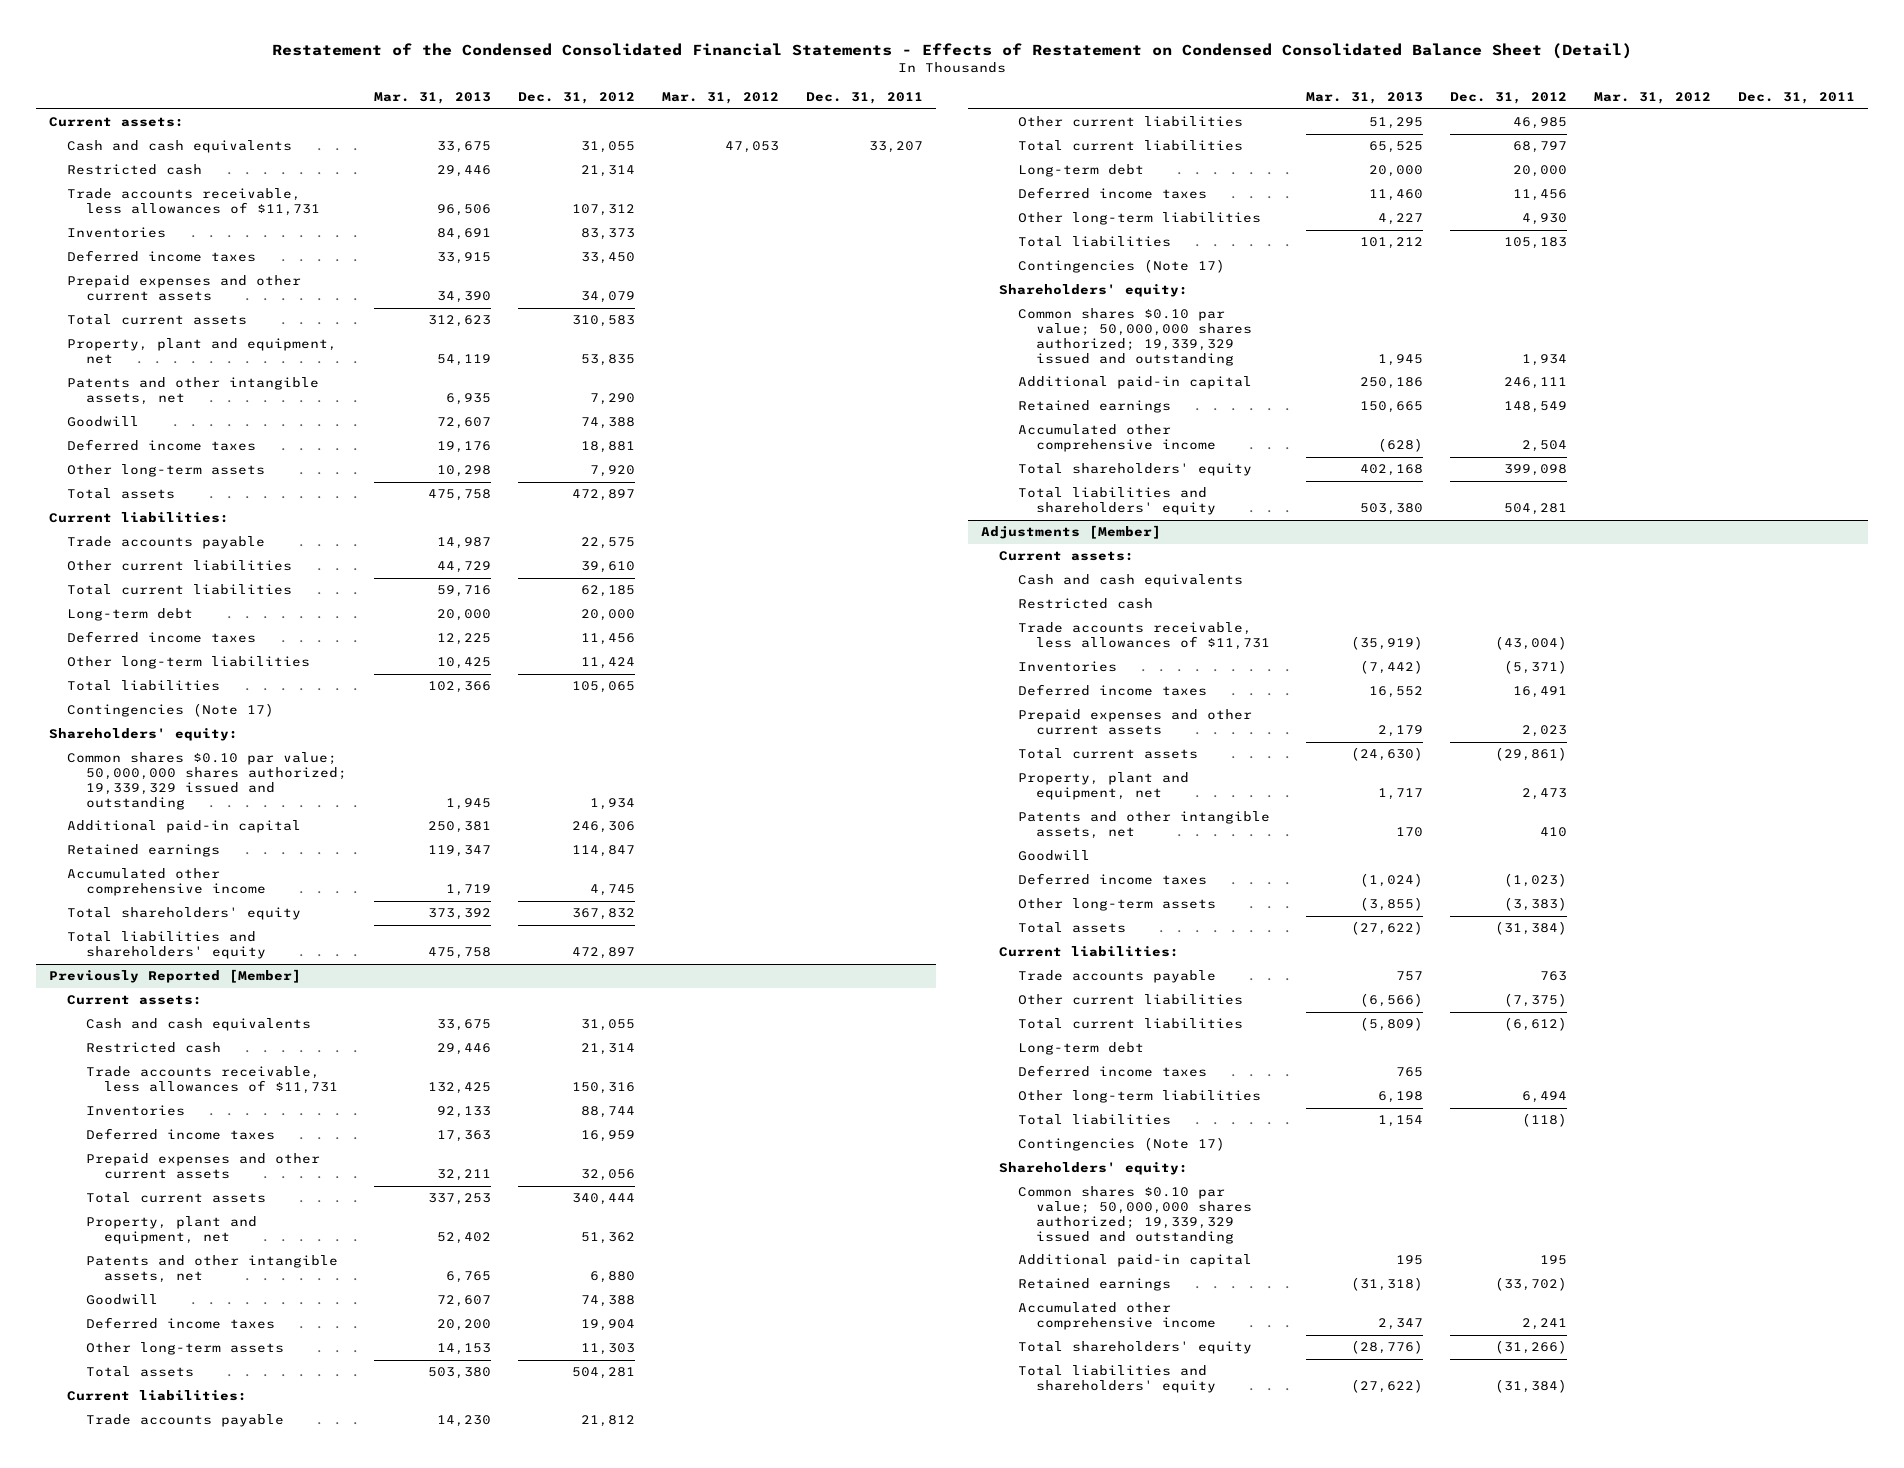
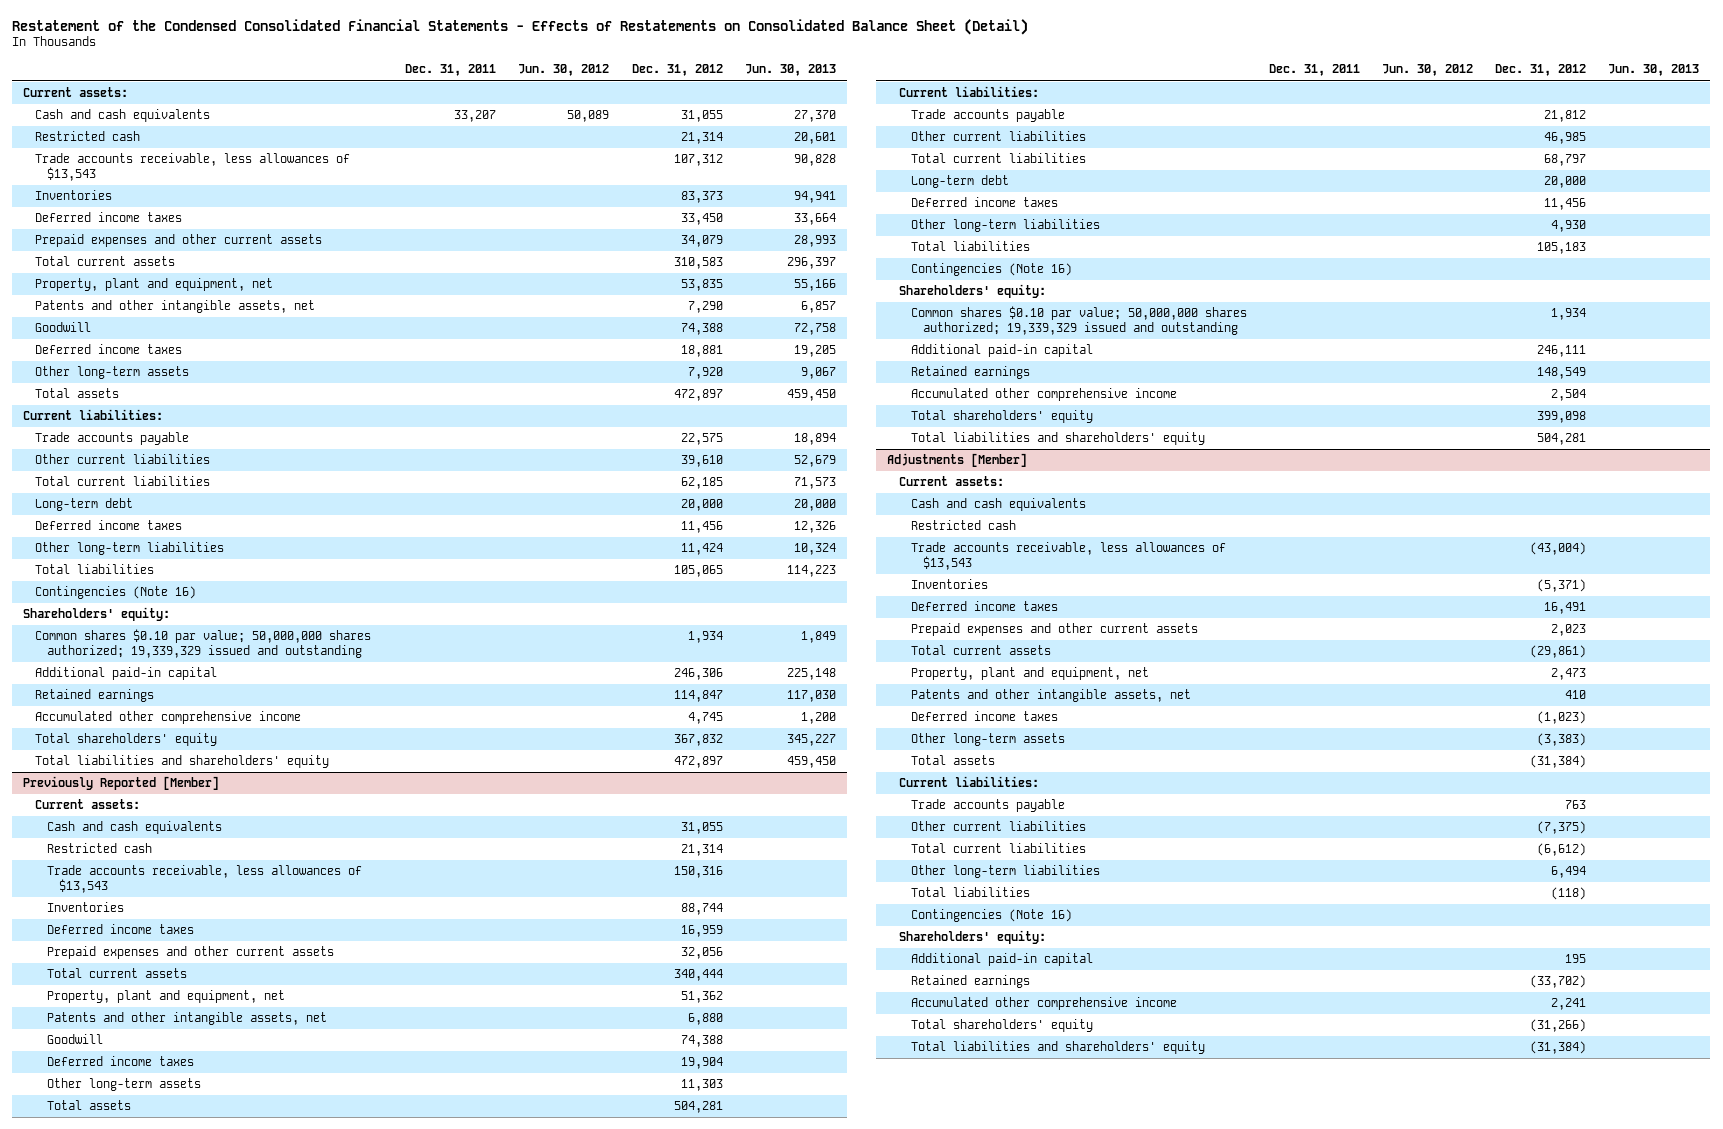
[271,42,1632,59] Restatement of the Condensed Consolidated Financial Statements - Effects of Restatement on Condensed Consolidated Balance Sheet (Detail) -> [12,18,1029,35] Restatement of the Condensed Consolidated Financial Statements - Effects of Restatements on Consolidated Balance Sheet (Detail)
[373,91,491,104] Mar. 31, 2013 -> none
[661,91,779,104] Mar. 31, 2012 -> none
none -> [518,64,610,77] Jun. 30, 2012
none -> [744,64,836,77] Jun. 30, 2013
[67,188,320,217] Trade accounts receivable, less allowances of $11,731 -> [35,153,351,181] Trade accounts receivable, less allowances of $13,543
[67,703,275,718] Contingencies (Note 17) -> [35,586,197,600] Contingencies (Note 16)
[85,1066,339,1095] Trade accounts receivable, less allowances of $11,731 -> [47,865,363,893] Trade accounts receivable, less allowances of $13,543
[1017,259,1225,274] Contingencies (Note 17) -> [910,263,1072,277] Contingencies (Note 16)
[1017,622,1271,651] Trade accounts receivable, less allowances of $11,731 -> [910,542,1226,570] Trade accounts receivable, less allowances of $13,543
[1017,850,1090,862] Goodwill -> none
[1017,1042,1144,1056] Long-term debt -> none
[1017,1065,1207,1078] Deferred income taxes -> none
[1017,1137,1225,1152] Contingencies (Note 17) -> [910,909,1072,923] Contingencies (Note 16)
[1017,1186,1253,1244] Common shares $0.10 par value; 50,000,000 shares authorized; 19,339,329 issued and outstanding -> none

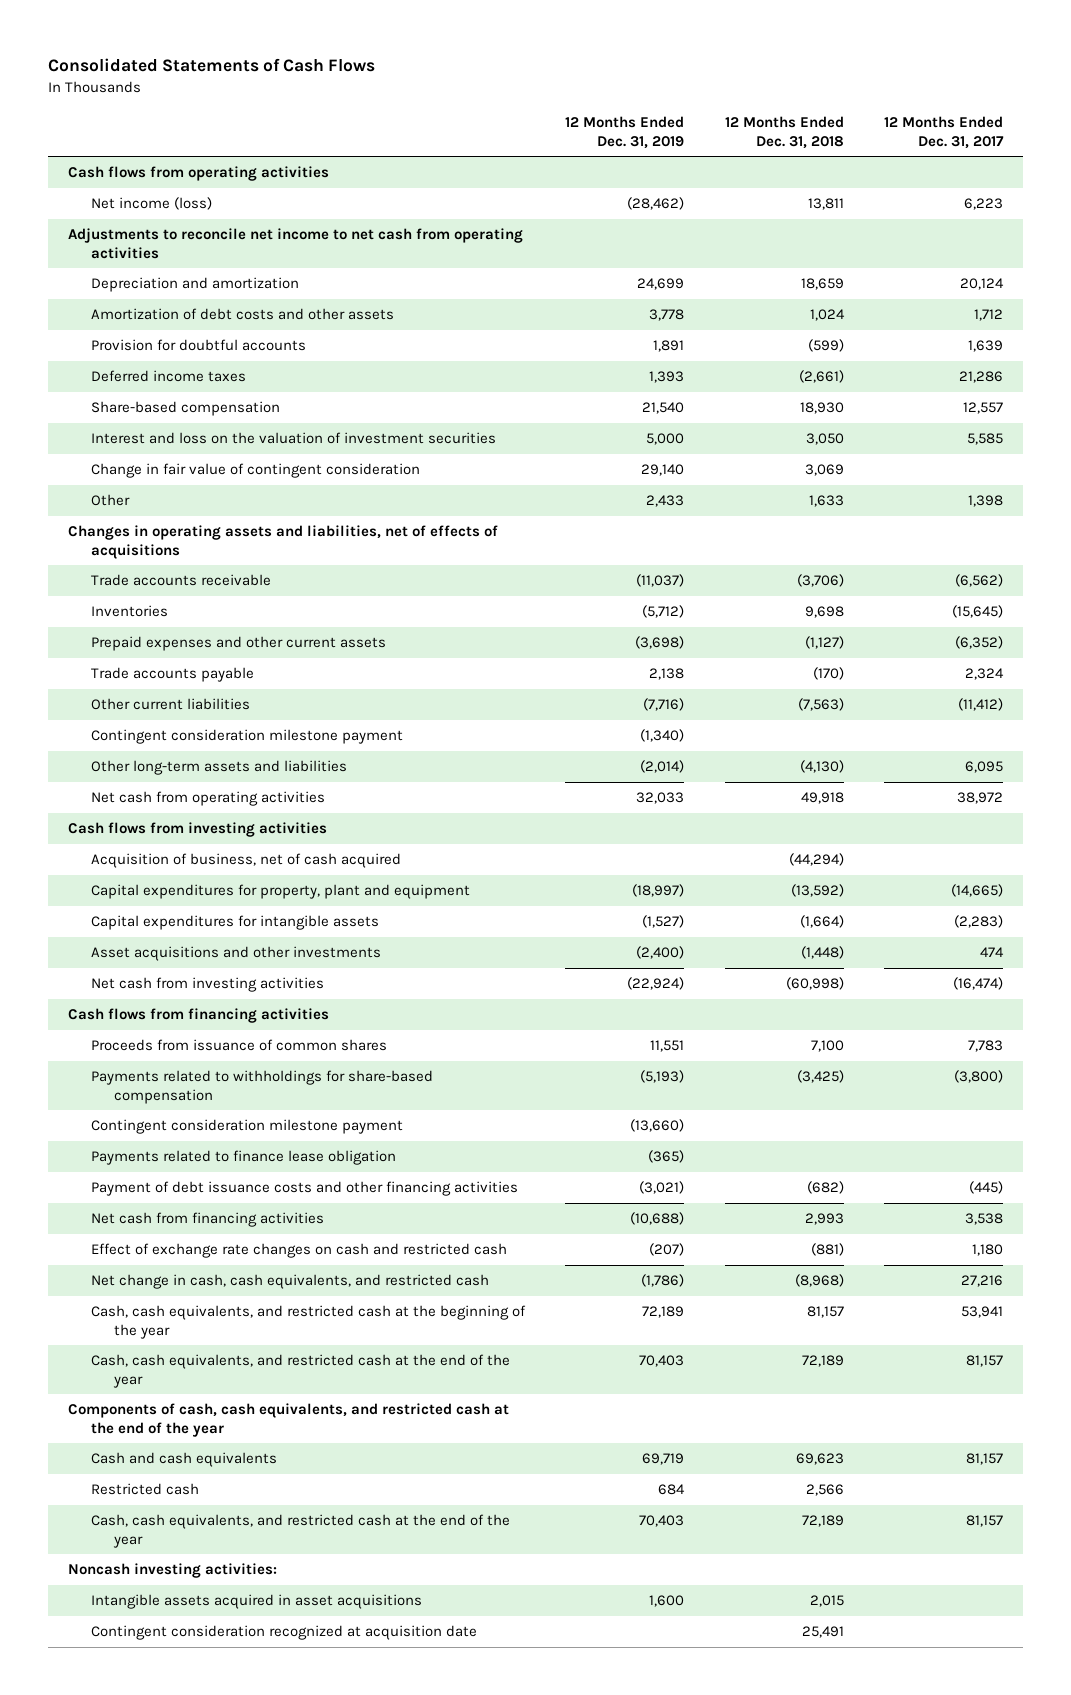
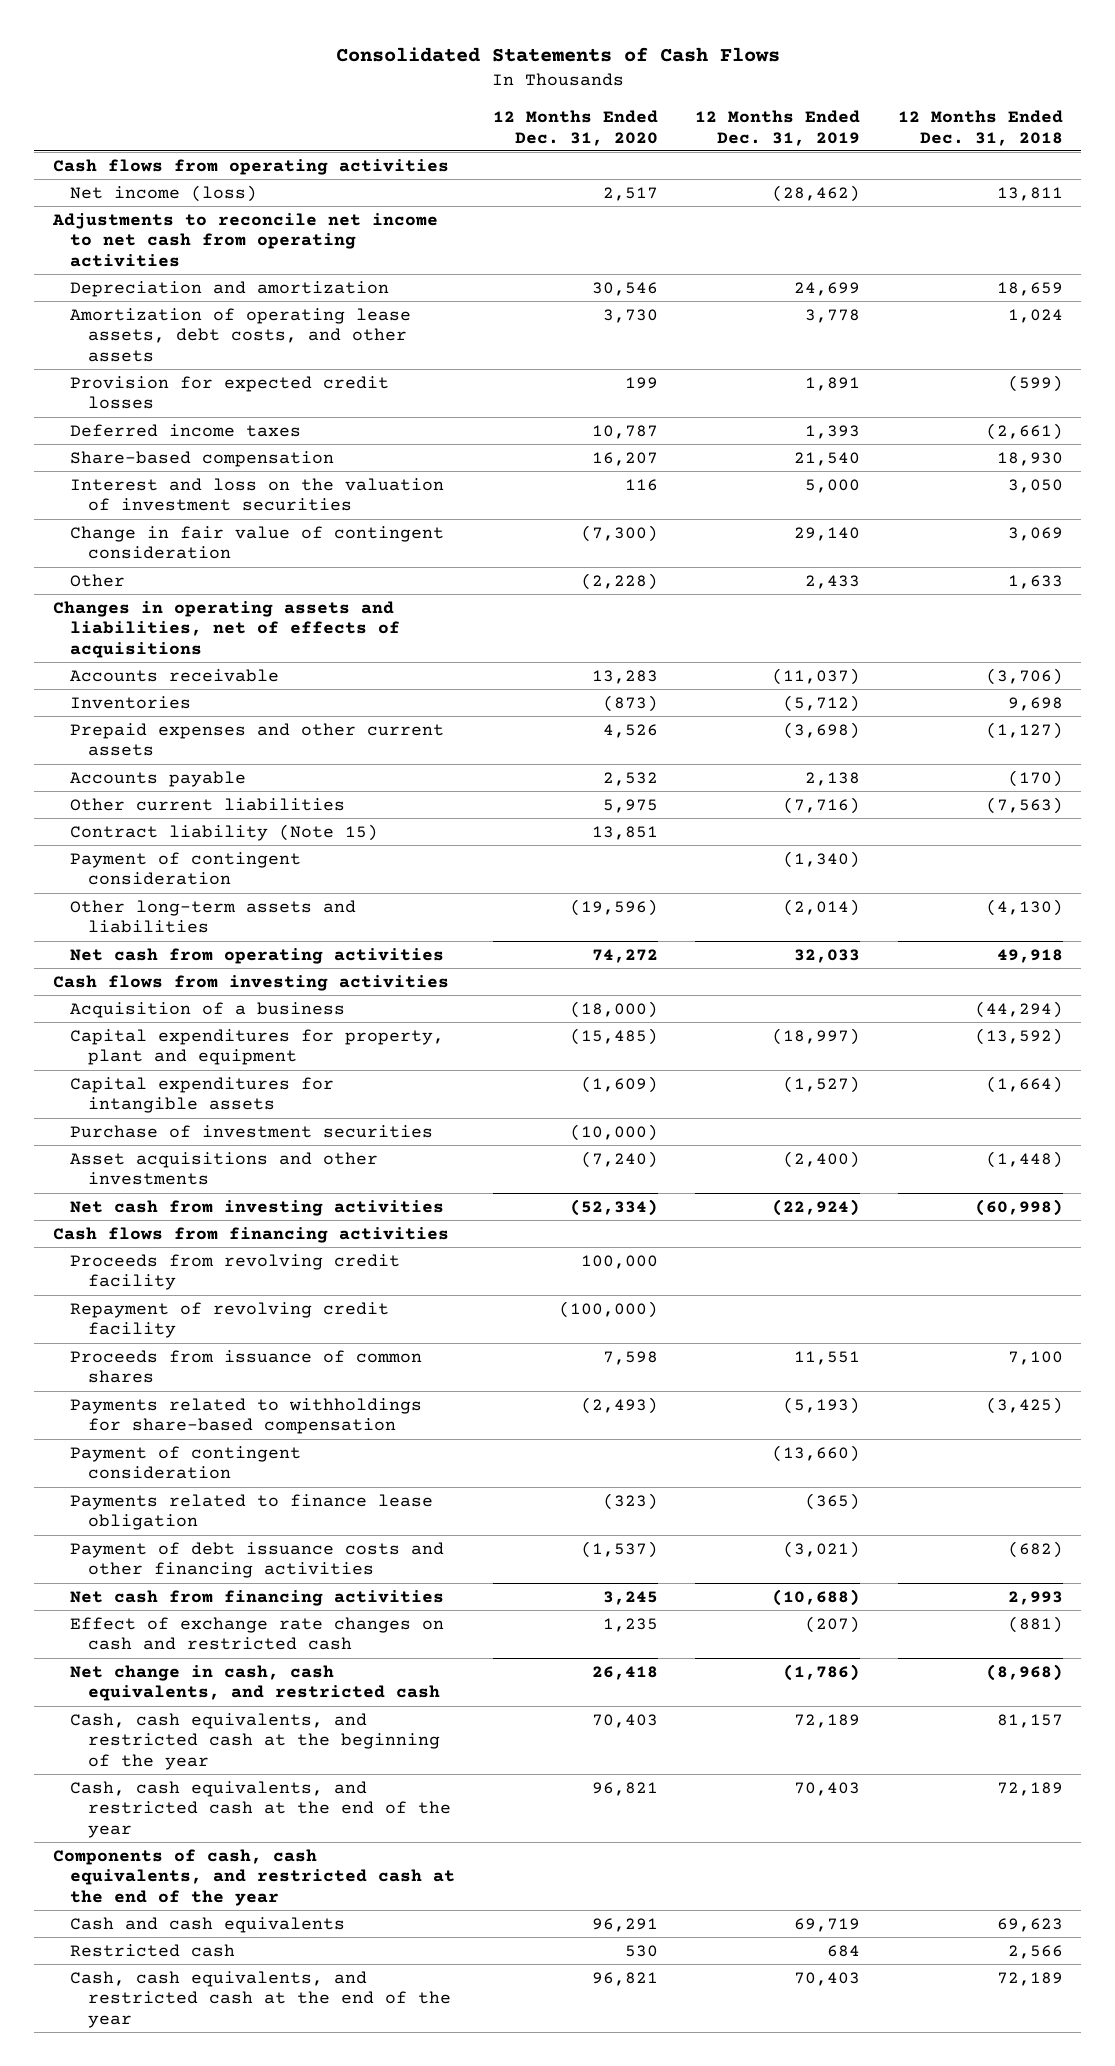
[883,116,1004,149] 12 Months Ended Dec. 31, 2017 -> none
none -> [492,109,658,146] 12 Months Ended Dec. 31, 2020
[91,308,395,321] Amortization of debt costs and other assets -> [70,307,412,363] Amortization of operating lease assets, debt costs, and other assets
[91,339,307,352] Provision for doubtful accounts -> [70,375,390,410] Provision for expected credit losses
[91,574,272,587] Trade accounts receivable -> [70,668,280,682] Accounts receivable
[91,667,255,683] Trade accounts payable -> [70,770,247,787] Accounts payable
none -> [70,823,379,841] Contract liability (Note 15)
[91,729,404,745] Contingent consideration milestone payment -> [70,851,302,886] Payment of contingent consideration
[91,853,402,869] Acquisition of business, net of cash acquired -> [70,1001,346,1018] Acquisition of a business
none -> [70,1124,434,1138] Purchase of investment securities
none -> [70,1253,401,1291] Proceeds from revolving credit facility
none -> [70,1301,390,1339] Repayment of revolving credit facility
[91,1119,404,1135] Contingent consideration milestone payment -> [70,1445,302,1480] Payment of contingent consideration
[68,1563,278,1579] Noncash investing activities: -> none
[91,1594,423,1610] Intangible assets acquired in asset acquisitions -> none
[91,1625,478,1641] Contingent consideration recognized at acquisition date -> none

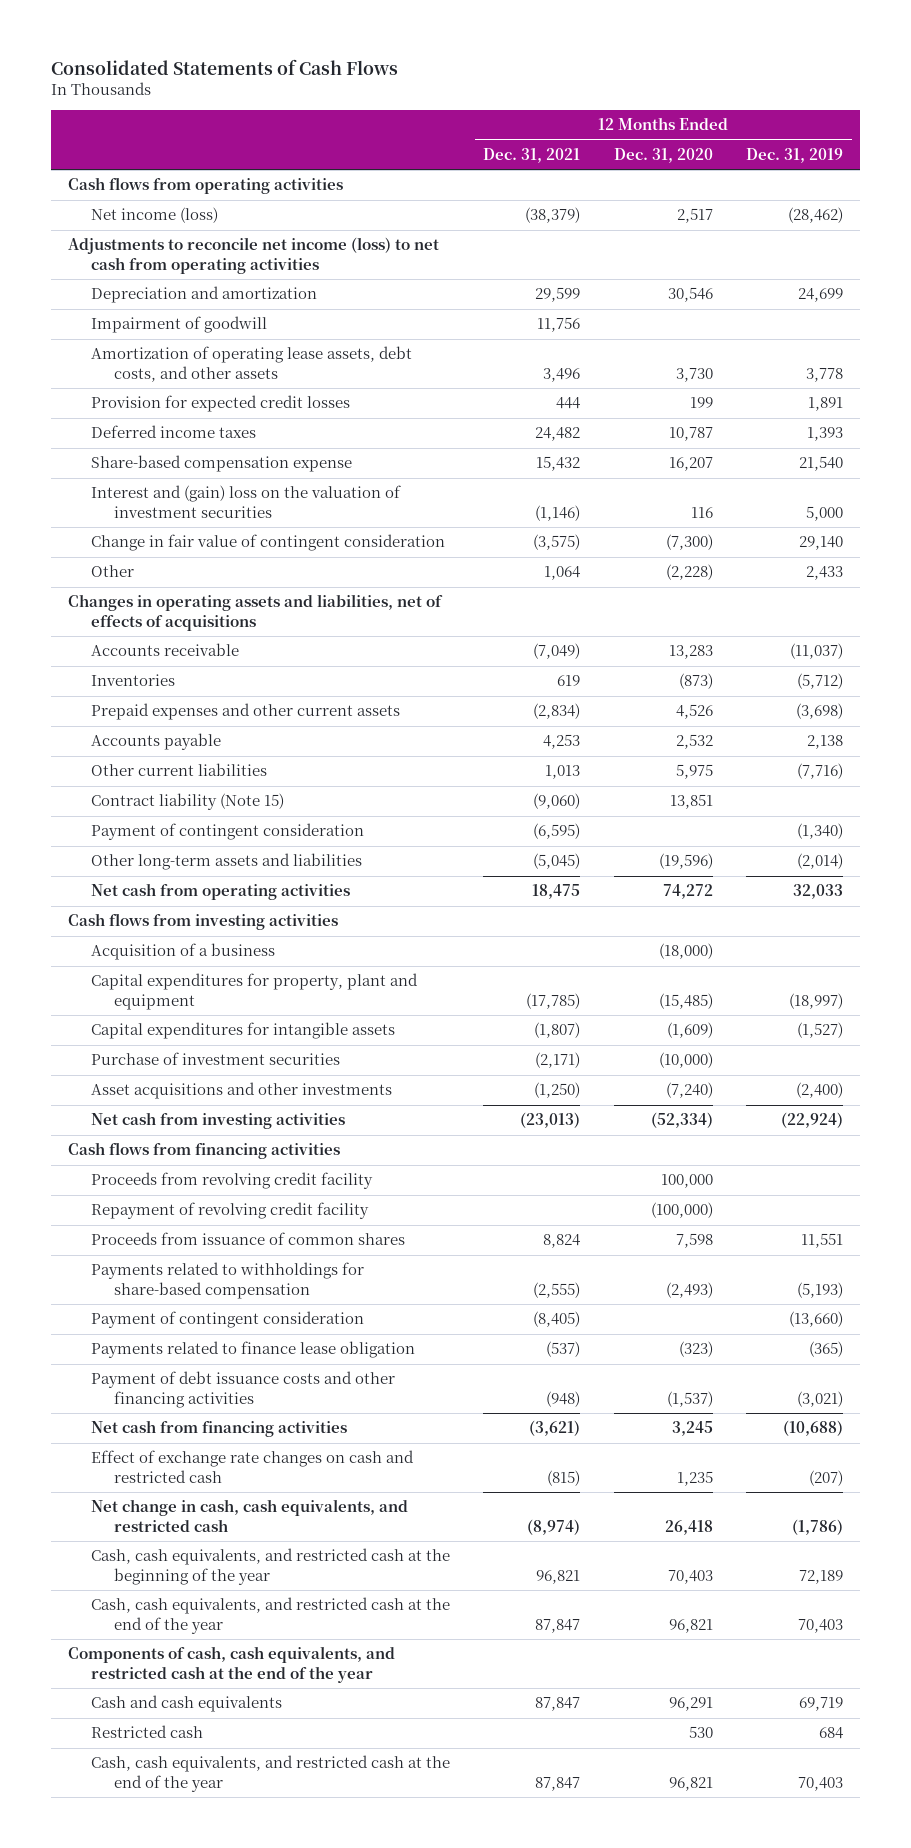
[897,109,1063,146] 12 Months Ended Dec. 31, 2018 -> none
none -> [483,147,581,163] Dec. 31, 2021
[51,212,438,268] Adjustments to reconcile net income to net cash from operating activities -> [68,237,440,274] Adjustments to reconcile net income (loss) to net cash from operating activities
none -> [90,316,267,334] Impairment of goodwill
[70,450,335,467] Share-based compensation -> [90,455,352,473] Share-based compensation expense
[70,477,445,512] Interest and loss on the valuation of investment securities -> [90,485,401,518] Interest and (gain) loss on the valuation of investment securities

